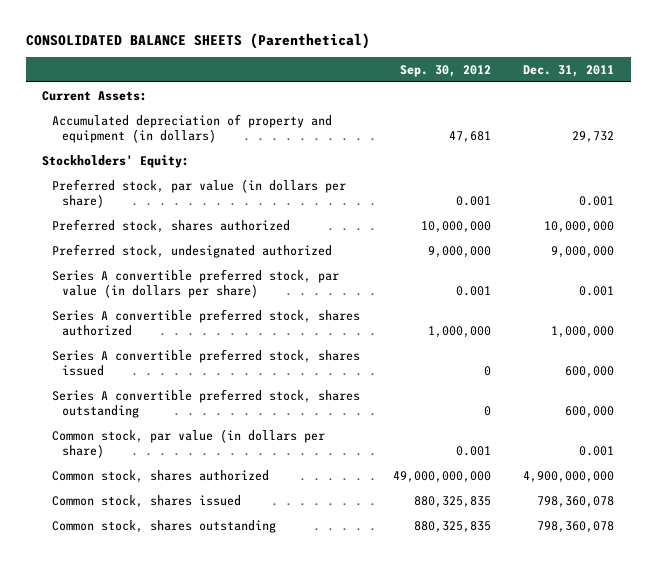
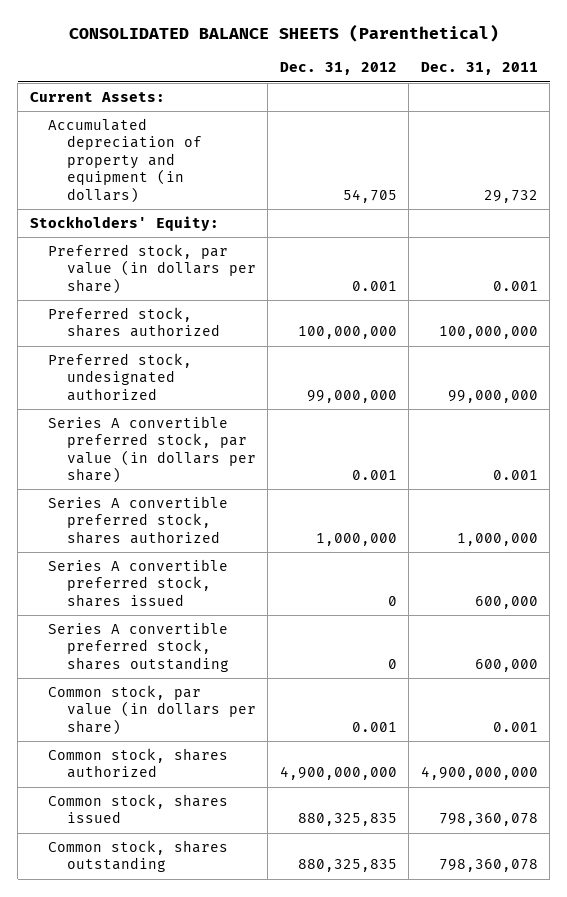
[399,64,491,77] Sep. 30, 2012 -> none
none -> [279,62,397,76] Dec. 31, 2012
[544,220,615,233] 10,000,000 -> [438,326,538,340] 100,000,000
[551,245,615,258] 9,000,000 -> [447,389,538,403] 99,000,000

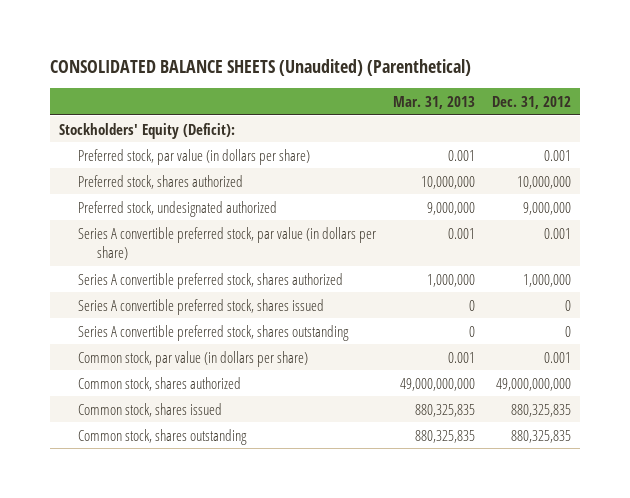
[68,24,499,43] CONSOLIDATED BALANCE SHEETS (Parenthetical) -> [49,59,471,77] CONSOLIDATED BALANCE SHEETS (Unaudited) (Parenthetical)
[420,62,538,76] Dec. 31, 2011 -> none
none -> [393,95,476,109] Mar. 31, 2013
[29,91,165,102] Current Assets: -> none
[48,117,202,203] Accumulated depreciation of property and equipment (in dollars) -> none
[29,215,219,231] Stockholders' Equity: -> [58,122,235,139] Stockholders' Equity (Deficit):
[297,326,397,340] 100,000,000 -> [517,175,572,189] 10,000,000
[306,389,397,403] 99,000,000 -> [523,201,572,215] 9,000,000
[279,766,397,781] 4,900,000,000 -> [496,377,572,391] 49,000,000,000

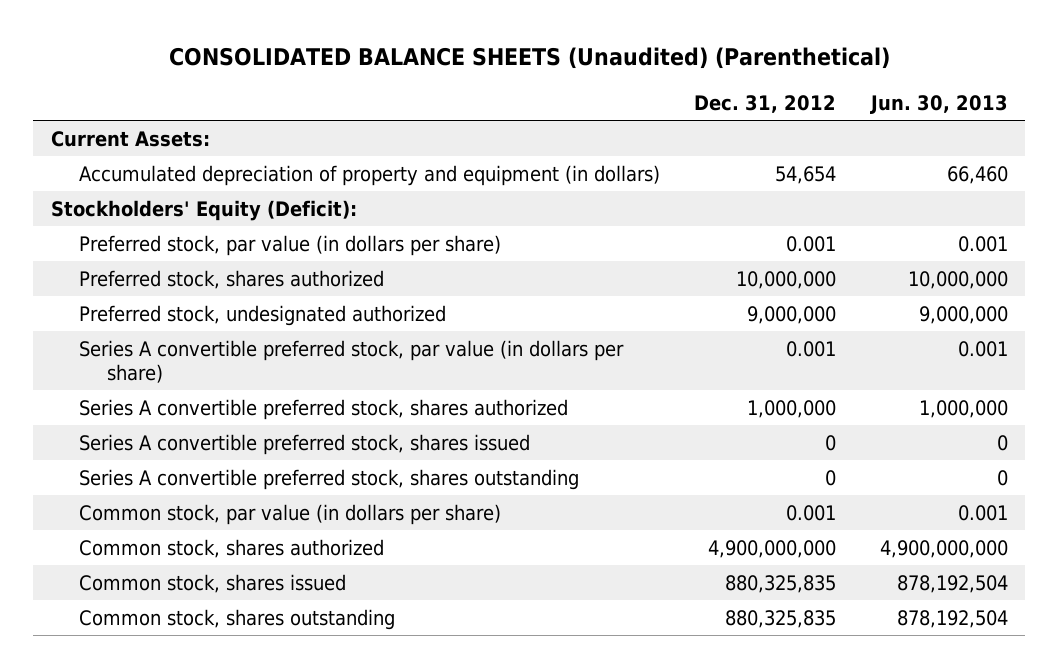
[393,95,476,109] Mar. 31, 2013 -> none
none -> [869,94,1008,114] Jun. 30, 2013
none -> [50,130,210,147] Current Assets:
none -> [78,164,660,186] Accumulated depreciation of property and equipment (in dollars)
[496,377,572,391] 49,000,000,000 -> [708,539,837,558] 4,900,000,000

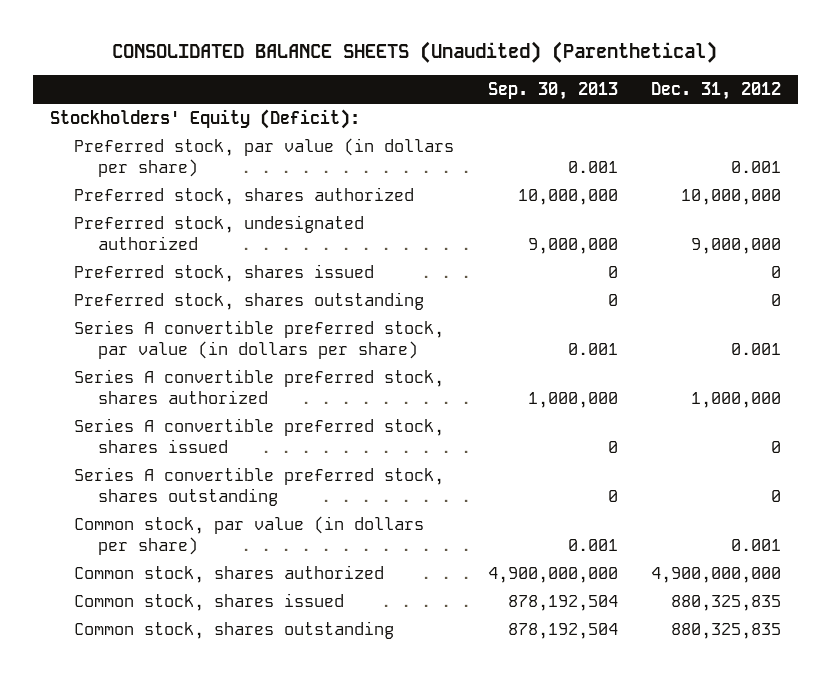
[869,94,1008,114] Jun. 30, 2013 -> none
none -> [487,81,618,100] Sep. 30, 2013
[50,130,210,147] Current Assets: -> none
[78,164,660,186] Accumulated depreciation of property and equipment (in dollars) -> none
none -> [73,263,374,282] Preferred stock, shares issued
none -> [73,291,424,310] Preferred stock, shares outstanding

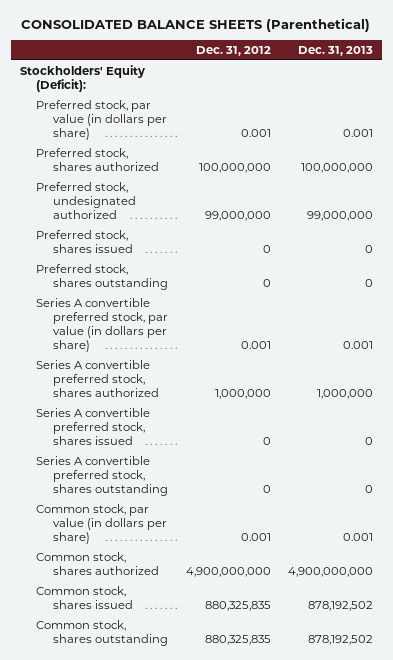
[112,41,718,64] CONSOLIDATED BALANCE SHEETS (Unaudited) (Parenthetical) -> [21,17,371,32] CONSOLIDATED BALANCE SHEETS (Parenthetical)
[487,81,618,100] Sep. 30, 2013 -> none
none -> [298,46,374,57] Dec. 31, 2013
[681,188,782,205] 10,000,000 -> [198,162,271,173] 100,000,000
[691,238,782,255] 9,000,000 -> [204,210,271,221] 99,000,000

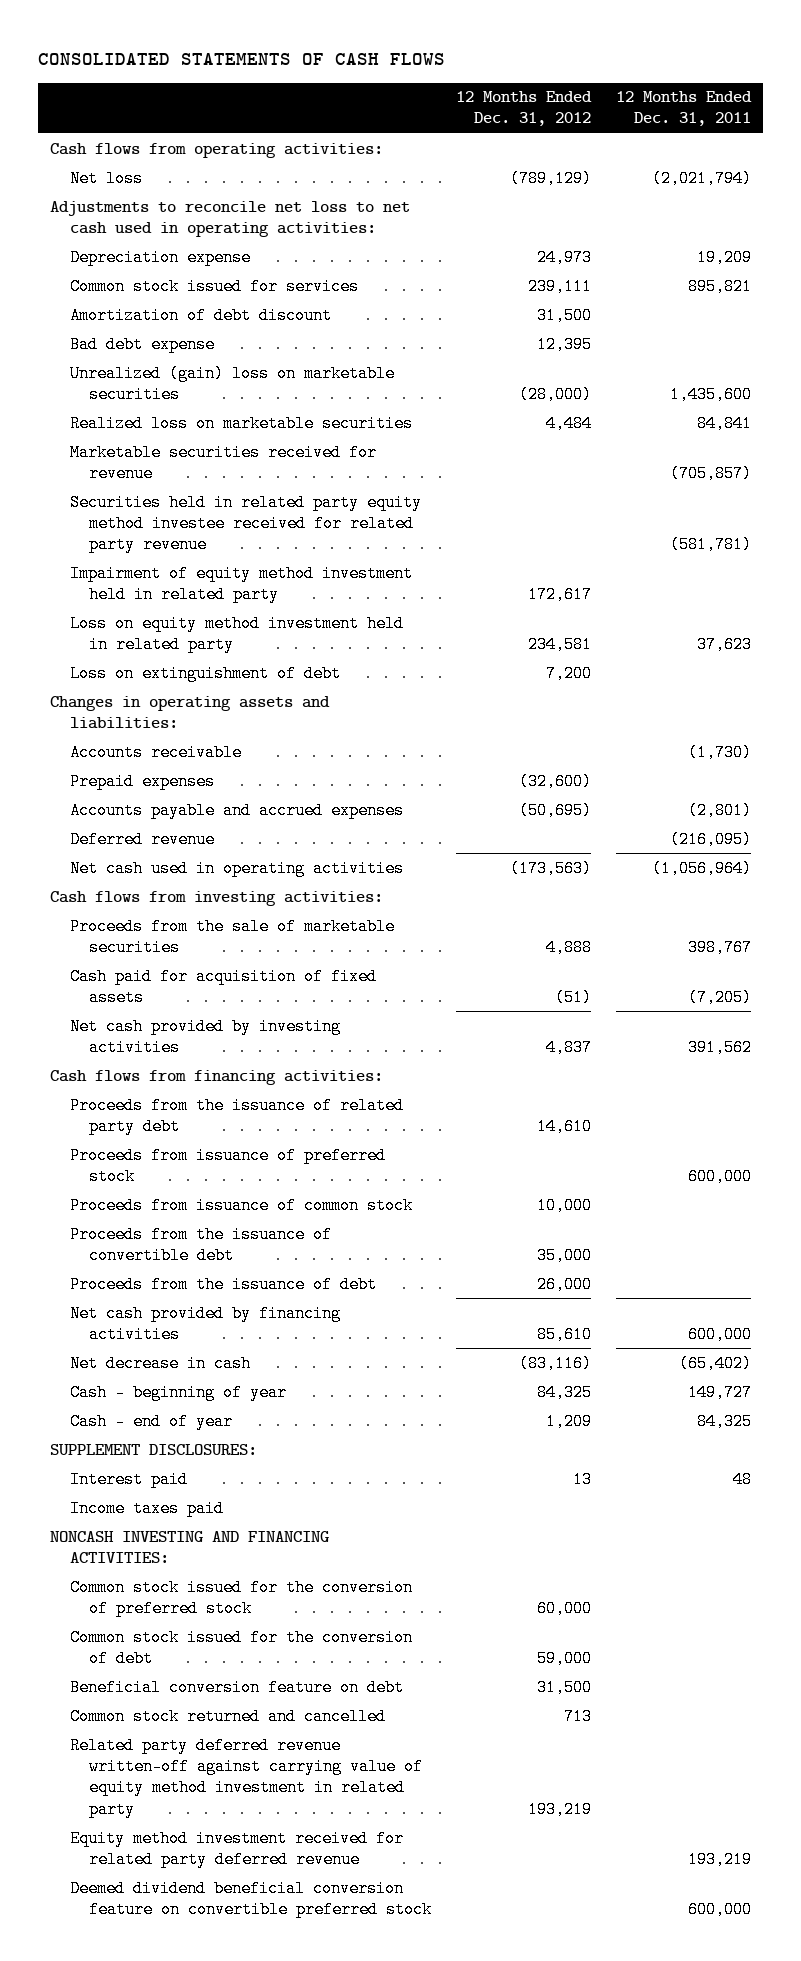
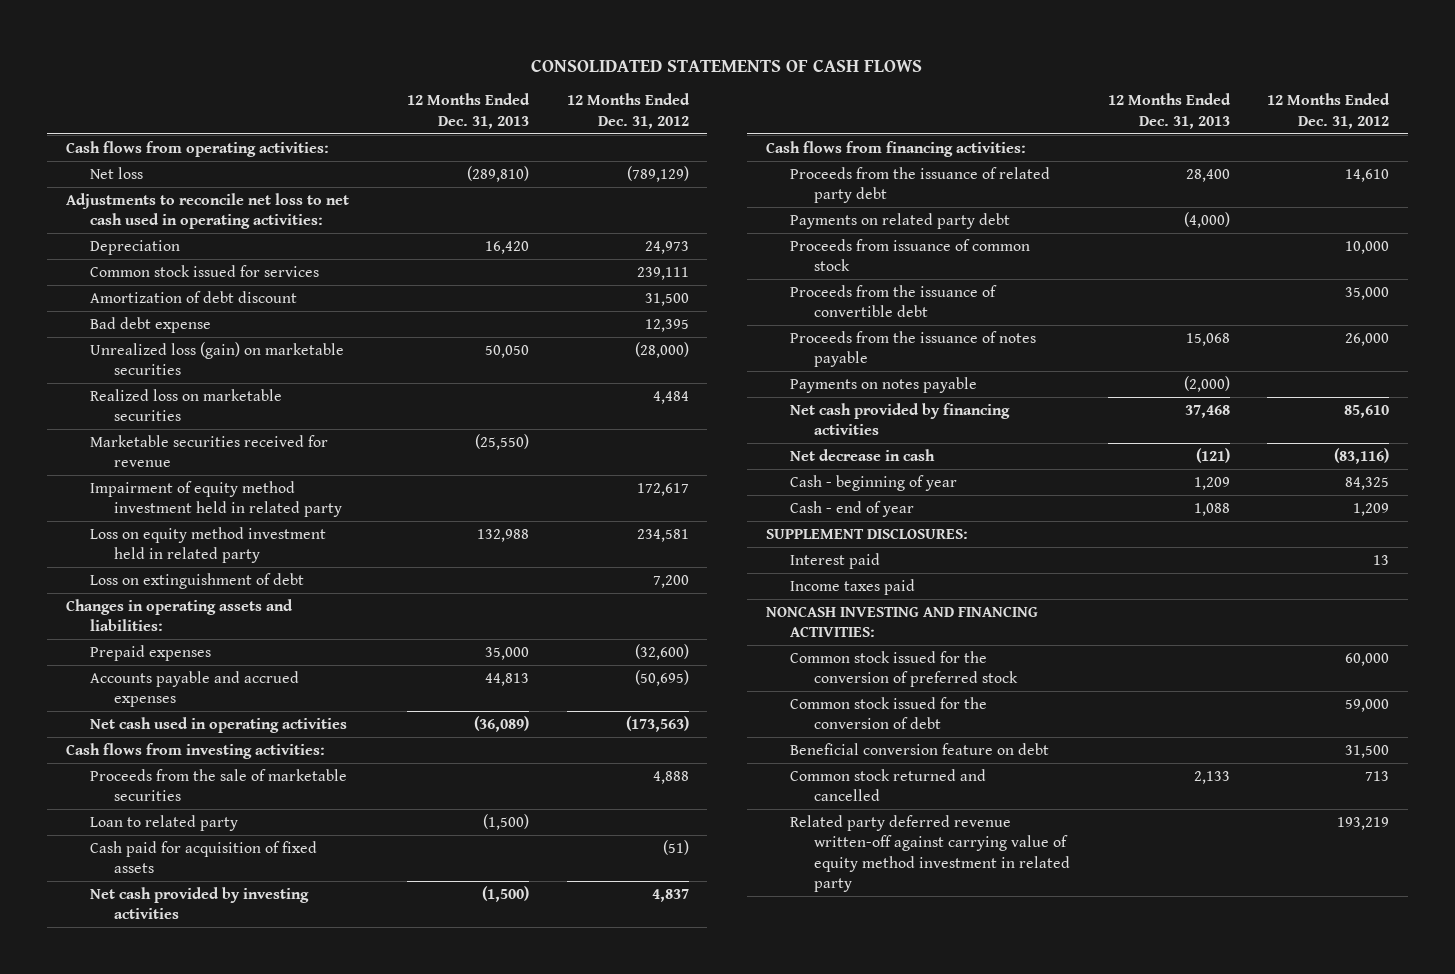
[615,91,752,127] 12 Months Ended Dec. 31, 2011 -> none
none -> [407,93,531,129] 12 Months Ended Dec. 31, 2013
[69,248,251,266] Depreciation expense -> [89,239,180,255] Depreciation
[69,364,395,403] Unrealized (gain) loss on marketable securities -> [89,341,344,376] Unrealized loss (gain) on marketable securities
[69,493,422,554] Securities held in related party equity method investee received for related party revenue -> none
[69,743,242,761] Accounts receivable -> none
[69,830,215,848] Deferred revenue -> none
none -> [89,814,238,831] Loan to related party
[69,1146,386,1185] Proceeds from issuance of preferred stock -> none
none -> [790,212,1011,229] Payments on related party debt
[69,1275,377,1293] Proceeds from the issuance of debt -> [790,330,1037,368] Proceeds from the issuance of notes payable
none -> [790,376,978,393] Payments on notes payable
[69,1829,404,1868] Equity method investment received for related party deferred revenue -> none
[69,1879,433,1918] Deemed dividend beneficial conversion feature on convertible preferred stock -> none

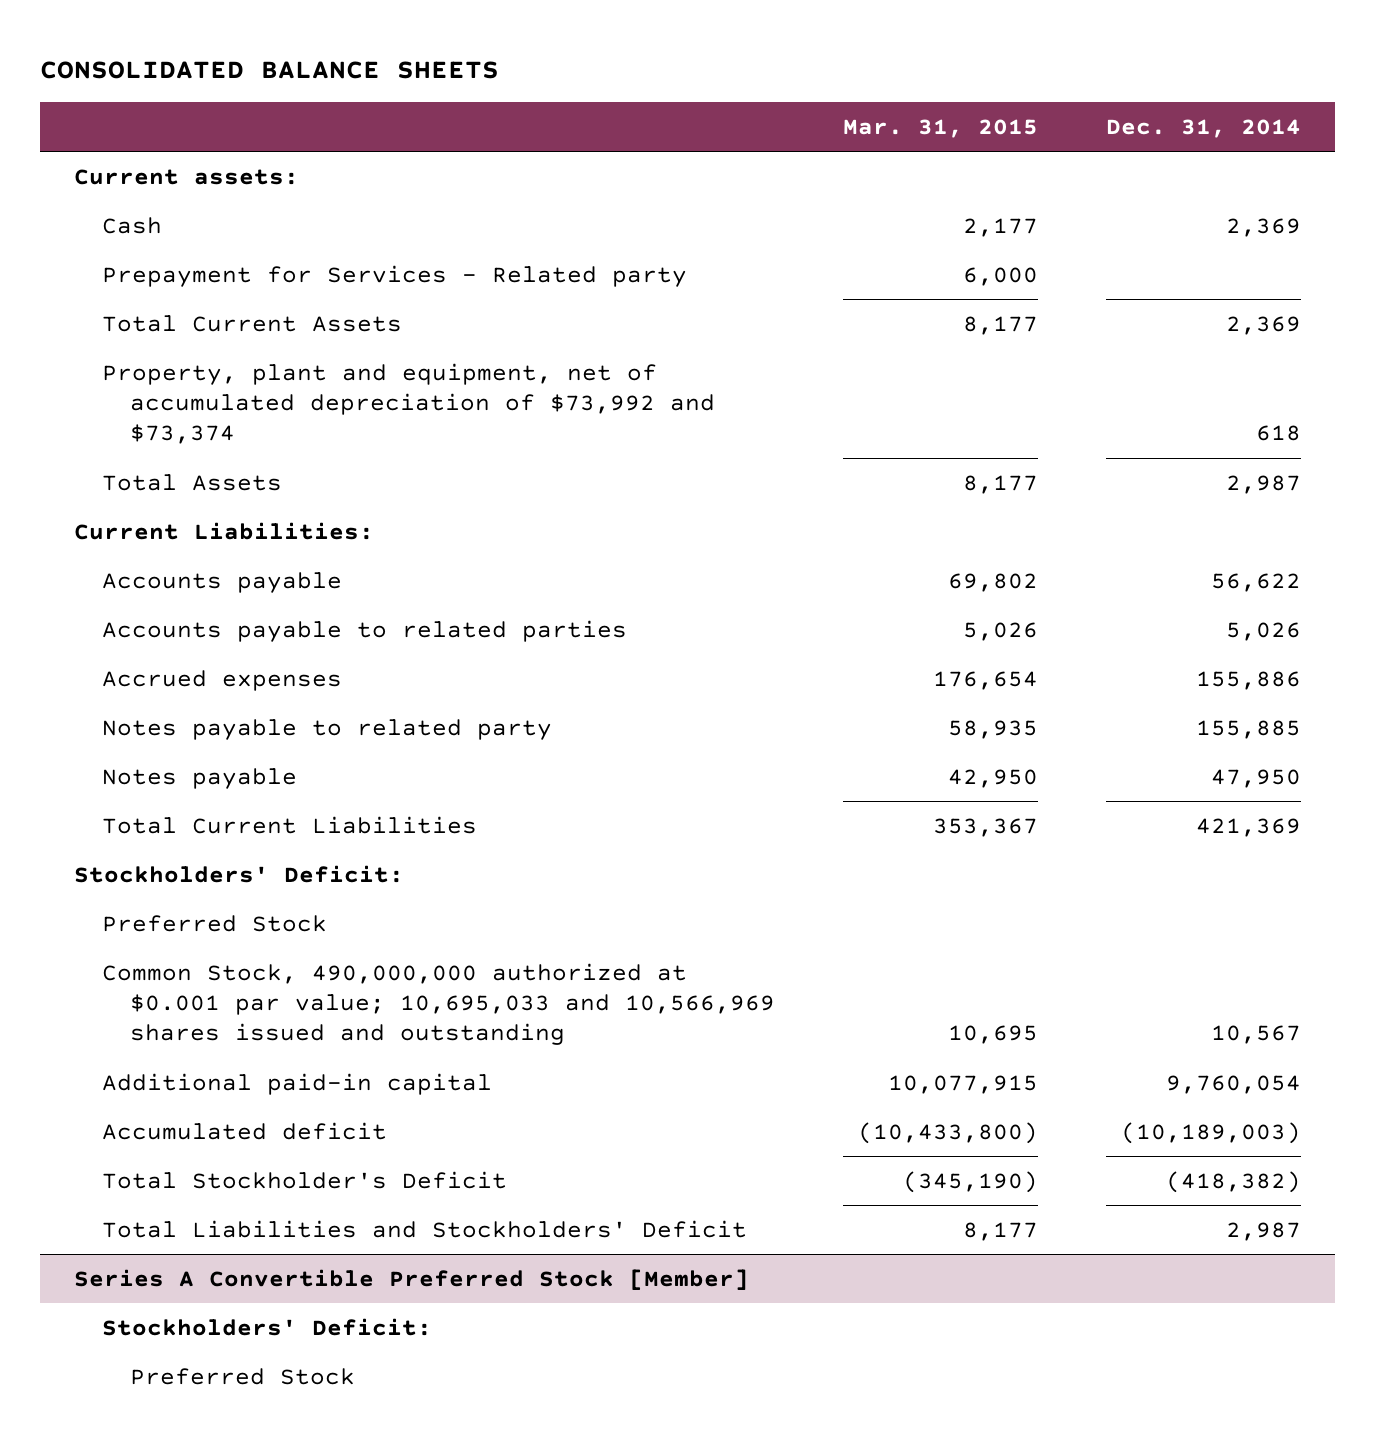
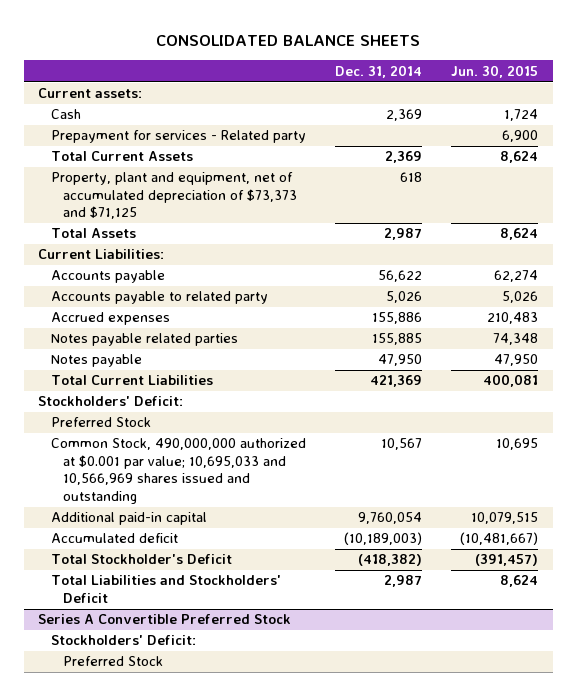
[842,118,1038,138] Mar. 31, 2015 -> none
none -> [451,64,539,78] Jun. 30, 2015
[101,264,687,287] Prepayment for Services - Related party -> [50,130,306,144] Prepayment for services - Related party
[101,362,715,445] Property, plant and equipment, net of accumulated depreciation of $73,992 and $73,374 -> [50,172,297,220] Property, plant and equipment, net of accumulated depreciation of $73,373 and $71,125
[101,619,627,642] Accounts payable to related parties -> [50,291,268,305] Accounts payable to related party
[101,718,552,740] Notes payable to related party -> [50,333,238,347] Notes payable related parties
[74,1268,750,1290] Series A Convertible Preferred Stock [Member] -> [38,614,292,625] Series A Convertible Preferred Stock

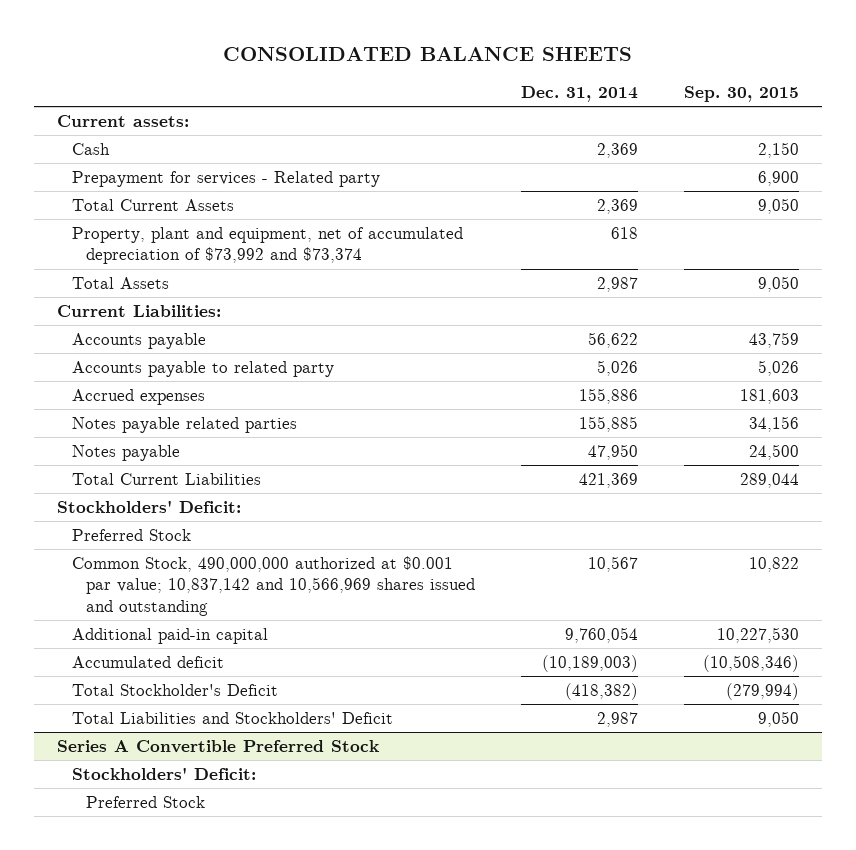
[451,64,539,78] Jun. 30, 2015 -> none
none -> [683,86,799,103] Sep. 30, 2015
[50,172,297,220] Property, plant and equipment, net of accumulated depreciation of $73,373 and $71,125 -> [71,227,463,265] Property, plant and equipment, net of accumulated depreciation of $73,992 and $73,374
[50,438,306,504] Common Stock, 490,000,000 authorized at $0.001 par value; 10,695,033 and 10,566,969 shares issued and outstanding -> [71,556,476,616] Common Stock, 490,000,000 authorized at $0.001 par value; 10,837,142 and 10,566,969 shares issued and outstanding

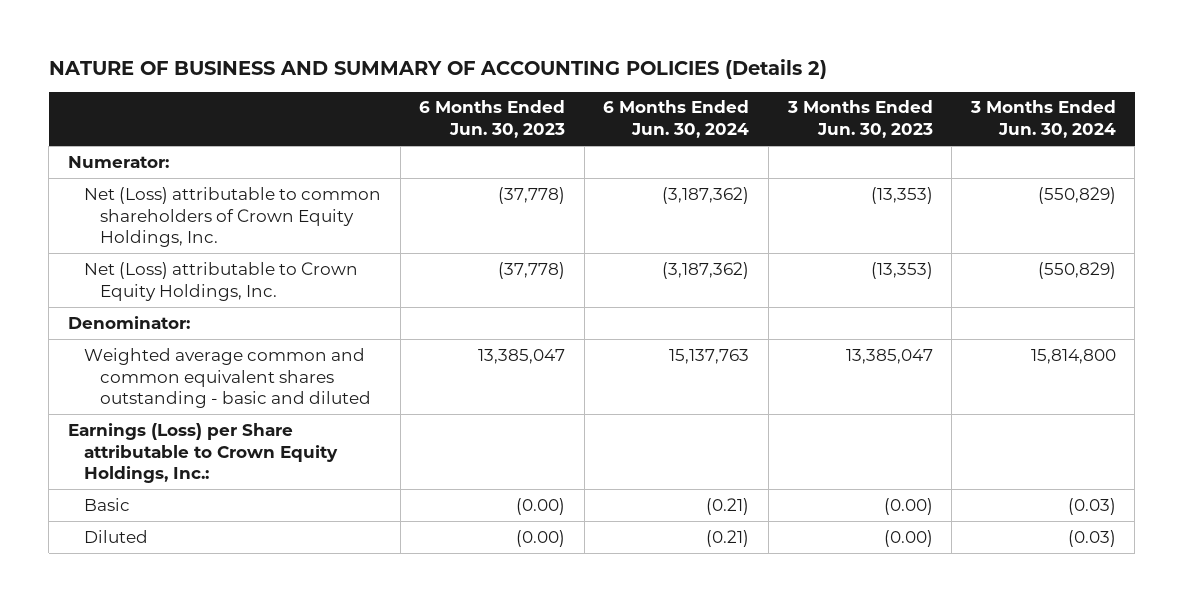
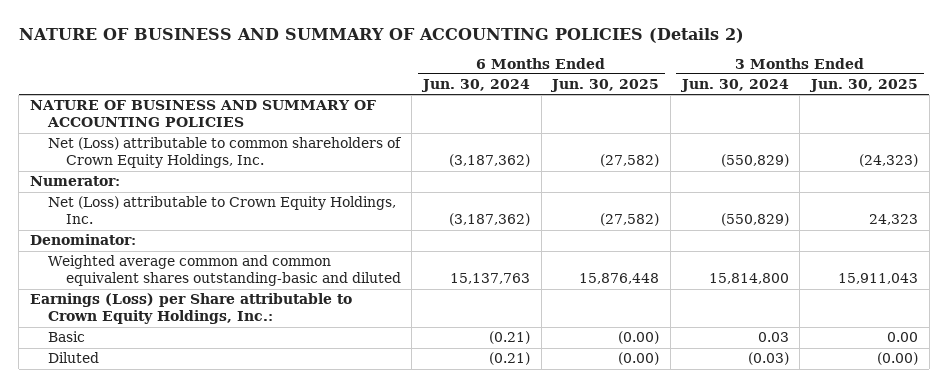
[419,100,566,139] 6 Months Ended Jun. 30, 2023 -> none
[786,100,933,139] 3 Months Ended Jun. 30, 2023 -> none
none -> [550,79,660,93] Jun. 30, 2025
none -> [808,79,918,93] Jun. 30, 2025
none -> [29,100,376,128] NATURE OF BUSINESS AND SUMMARY OF ACCOUNTING POLICIES
[67,155,169,168] Numerator: -> [29,176,120,187] Numerator:
[84,347,372,409] Weighted average common and common equivalent shares outstanding - basic and diluted -> [47,255,401,287] Weighted average common and common equivalent shares outstanding-basic and diluted
[1067,497,1116,515] (0.03) -> [757,332,789,343] 0.03

